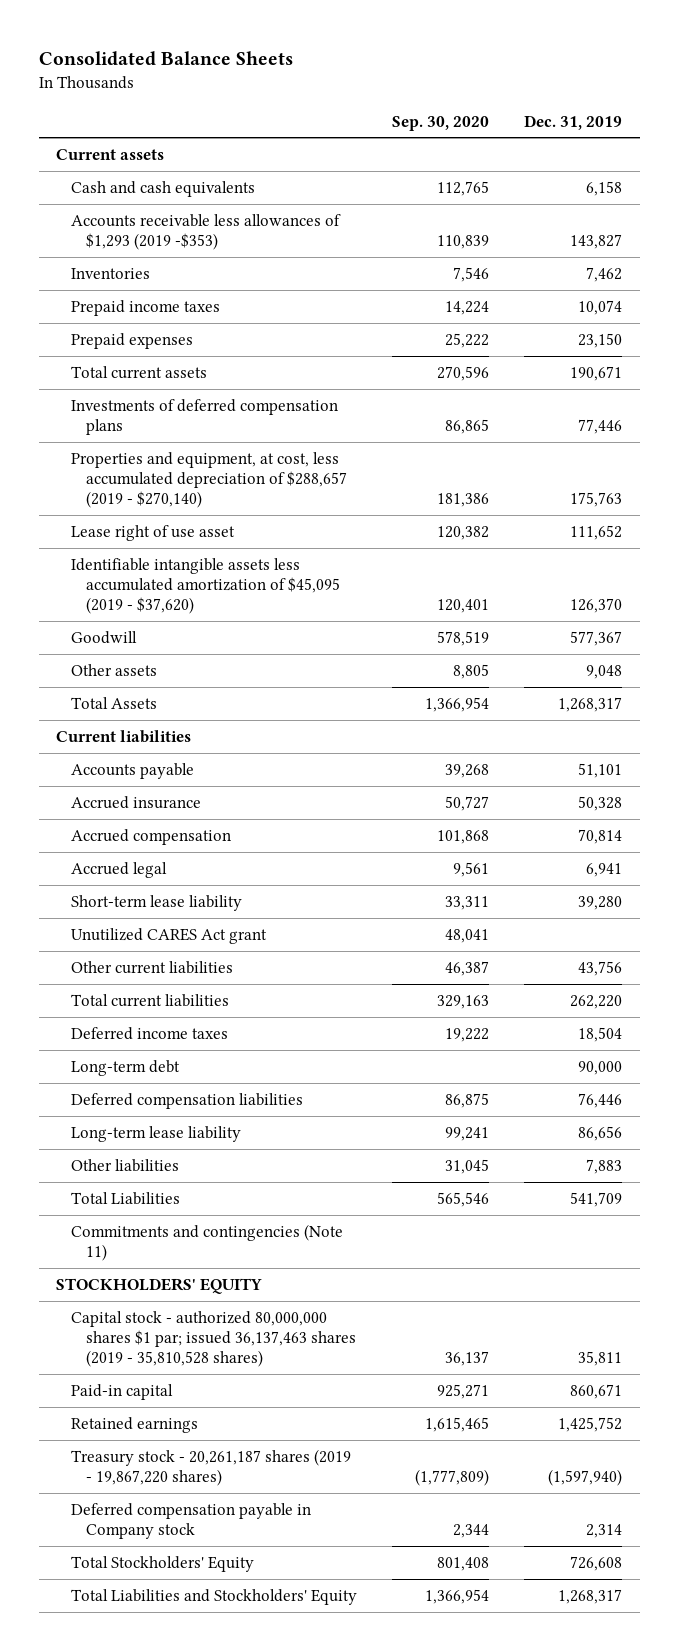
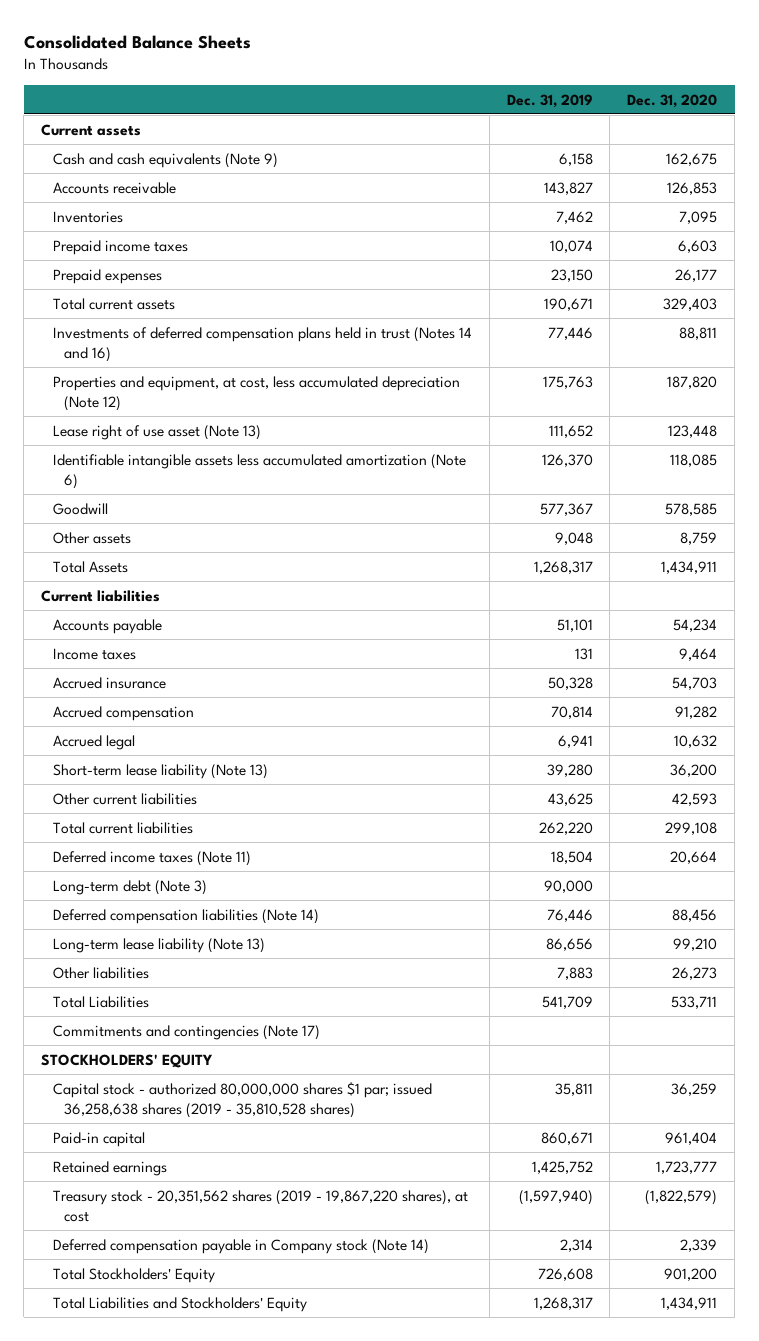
[392,115,490,131] Sep. 30, 2020 -> none
none -> [627,93,718,108] Dec. 31, 2020
[71,180,256,197] Cash and cash equivalents -> [52,152,278,168] Cash and cash equivalents (Note 9)
[71,213,342,250] Accounts receivable less allowances of $1,293 (2019 -$353) -> [52,181,176,194] Accounts receivable
[71,398,339,435] Investments of deferred compensation plans -> [52,326,472,362] Investments of deferred compensation plans held in trust (Notes 14 and 16)
[71,451,348,508] Properties and equipment, at cost, less accumulated depreciation of $288,657 (2019 - $270,140) -> [52,375,460,411] Properties and equipment, at cost, less accumulated depreciation (Note 12)
[71,524,236,541] Lease right of use asset -> [52,424,261,440] Lease right of use asset (Note 13)
[71,557,341,614] Identifiable intangible assets less accumulated amortization of $45,095 (2019 - $37,620) -> [52,453,466,489] Identifiable intangible assets less accumulated amortization (Note 6)
none -> [52,647,136,660] Income taxes
[71,927,268,944] Unutilized CARES Act grant -> none
[71,894,243,911] Short-term lease liability -> [52,763,268,779] Short-term lease liability (Note 13)
[578,960,623,976] 43,756 -> [547,792,593,806] 43,625
[71,1026,229,1040] Deferred income taxes -> [52,850,251,866] Deferred income taxes (Note 11)
[71,1059,181,1076] Long-term debt -> [52,879,207,895] Long-term debt (Note 3)
[71,1092,304,1109] Deferred compensation liabilities -> [52,908,319,924] Deferred compensation liabilities (Note 14)
[71,1125,242,1142] Long-term lease liability -> [52,937,265,953] Long-term lease liability (Note 13)
[71,1223,344,1261] Commitments and contingencies (Note 11) -> [52,1024,320,1040] Commitments and contingencies (Note 17)
[71,1310,357,1367] Capital stock - authorized 80,000,000 shares $1 par; issued 36,137,463 shares (2019 - 35,810,528 shares) -> [52,1081,432,1118] Capital stock - authorized 80,000,000 shares $1 par; issued 36,258,638 shares (2019 - 35,810,528 shares)
[71,1448,352,1486] Treasury stock - 20,261,187 shares (2019 - 19,867,220 shares) -> [52,1189,468,1222] Treasury stock - 20,351,562 shares (2019 - 19,867,220 shares), at cost
[71,1502,312,1539] Deferred compensation payable in Company stock -> [52,1238,429,1254] Deferred compensation payable in Company stock (Note 14)

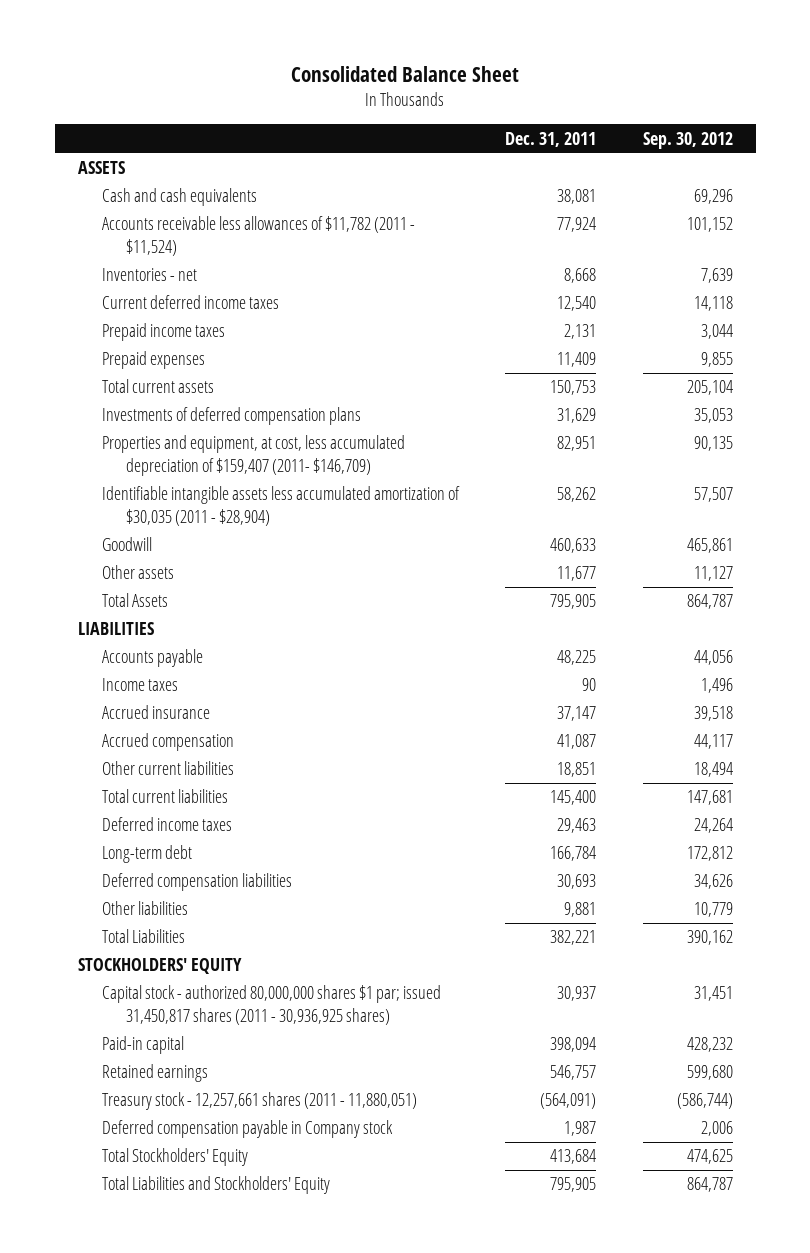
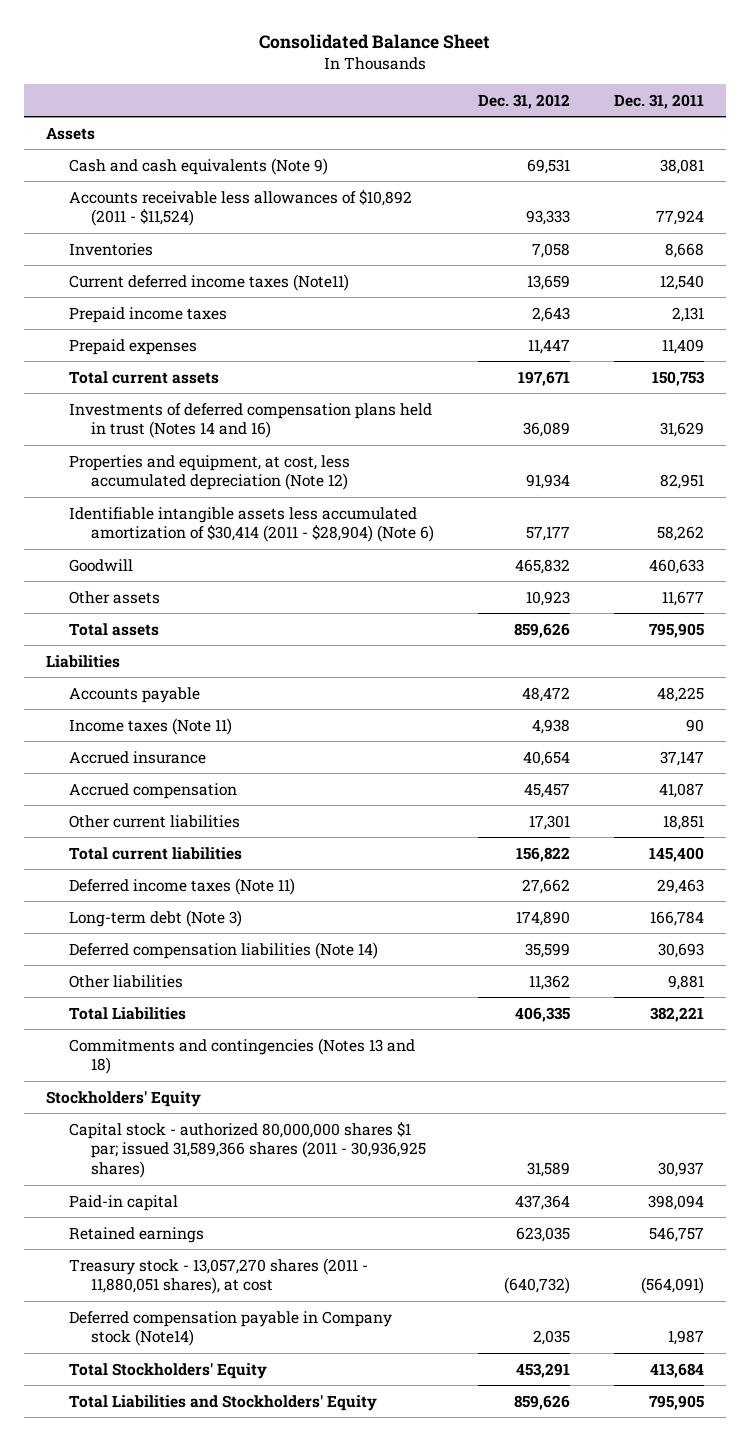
[642,131,733,149] Sep. 30, 2012 -> none
none -> [478,93,571,109] Dec. 31, 2012
[77,161,125,175] ASSETS -> [45,126,95,140] Assets
[102,188,258,207] Cash and cash equivalents -> [68,157,328,175] Cash and cash equivalents (Note 9)
[102,216,416,256] Accounts receivable less allowances of $11,782 (2011 - $11,524) -> [68,189,412,227] Accounts receivable less allowances of $10,892 (2011 - $11,524)
[102,268,198,282] Inventories - net -> [68,242,153,256] Inventories
[102,295,280,310] Current deferred income taxes -> [68,273,349,291] Current deferred income taxes (Note11)
[102,407,362,426] Investments of deferred compensation plans -> [68,402,432,439] Investments of deferred compensation plans held in trust (Notes 14 and 16)
[102,435,406,476] Properties and equipment, at cost, less accumulated depreciation of $159,407 (2011- $146,709) -> [68,454,350,491] Properties and equipment, at cost, less accumulated depreciation (Note 12)
[102,486,461,526] Identifiable intangible assets less accumulated amortization of $30,035 (2011 - $28,904) -> [68,506,435,543] Identifiable intangible assets less accumulated amortization of $30,414 (2011 - $28,904) (Note 6)
[102,593,169,608] Total Assets -> [68,622,159,636] Total assets
[77,622,154,636] LIABILITIES -> [45,654,120,668] Liabilities
[102,678,179,692] Income taxes -> [68,717,232,735] Income taxes (Note 11)
[102,817,233,832] Deferred income taxes -> [68,877,295,895] Deferred income taxes (Note 11)
[102,845,193,864] Long-term debt -> [68,909,242,927] Long-term debt (Note 3)
[102,873,293,892] Deferred compensation liabilities -> [68,941,378,959] Deferred compensation liabilities (Note 14)
none -> [68,1037,415,1075] Commitments and contingencies (Notes 13 and 18)
[77,958,242,975] STOCKHOLDERS' EQUITY -> [45,1090,201,1107] Stockholders' Equity
[102,985,442,1025] Capital stock - authorized 80,000,000 shares $1 par; issued 31,450,817 shares (2011 - 30,936,925 shares) -> [68,1121,427,1179] Capital stock - authorized 80,000,000 shares $1 par; issued 31,589,366 shares (2011 - 30,936,925 shares)
[102,1092,418,1111] Treasury stock - 12,257,661 shares (2011 - 11,880,051) -> [68,1257,368,1295] Treasury stock - 13,057,270 shares (2011 - 11,880,051 shares), at cost
[102,1120,394,1139] Deferred compensation payable in Company stock -> [68,1310,392,1347] Deferred compensation payable in Company stock (Note14)

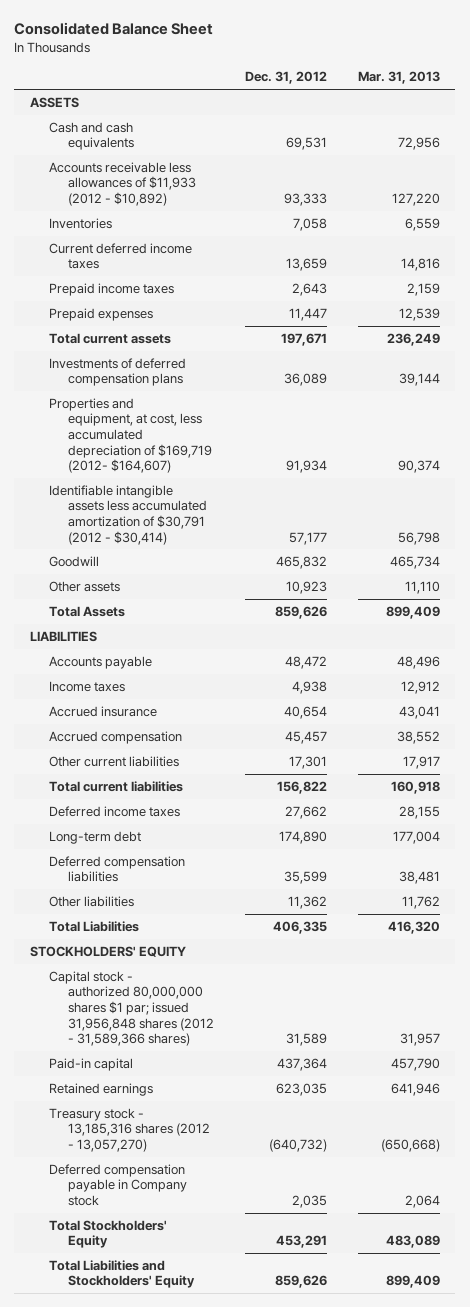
[614,93,705,109] Dec. 31, 2011 -> none
none -> [357,71,440,85] Mar. 31, 2013
[45,126,95,140] Assets -> [29,96,79,108] ASSETS
[68,157,328,175] Cash and cash equivalents (Note 9) -> [48,121,135,151] Cash and cash equivalents
[68,189,412,227] Accounts receivable less allowances of $10,892 (2011 - $11,524) -> [48,161,197,207] Accounts receivable less allowances of $11,933 (2012 - $10,892)
[68,273,349,291] Current deferred income taxes (Note11) -> [48,242,192,270] Current deferred income taxes
[68,402,432,439] Investments of deferred compensation plans held in trust (Notes 14 and 16) -> [48,357,186,387] Investments of deferred compensation plans
[68,454,350,491] Properties and equipment, at cost, less accumulated depreciation (Note 12) -> [48,397,213,474] Properties and equipment, at cost, less accumulated depreciation of $169,719 (2012- $164,607)
[68,506,435,543] Identifiable intangible assets less accumulated amortization of $30,414 (2011 - $28,904) (Note 6) -> [48,484,208,545] Identifiable intangible assets less accumulated amortization of $30,791 (2012 - $30,414)
[68,622,159,636] Total assets -> [48,605,125,617] Total Assets
[45,654,120,668] Liabilities -> [29,630,97,642] LIABILITIES
[68,717,232,735] Income taxes (Note 11) -> [48,680,125,692] Income taxes
[68,877,295,895] Deferred income taxes (Note 11) -> [48,805,180,817] Deferred income taxes
[68,909,242,927] Long-term debt (Note 3) -> [48,830,141,844] Long-term debt
[68,941,378,959] Deferred compensation liabilities (Note 14) -> [48,855,185,883] Deferred compensation liabilities
[68,1037,415,1075] Commitments and contingencies (Notes 13 and 18) -> none
[45,1090,201,1107] Stockholders' Equity -> [29,945,186,957] STOCKHOLDERS' EQUITY
[68,1121,427,1179] Capital stock - authorized 80,000,000 shares $1 par; issued 31,589,366 shares (2011 - 30,936,925 shares) -> [48,970,215,1047] Capital stock - authorized 80,000,000 shares $1 par; issued 31,956,848 shares (2012 - 31,589,366 shares)
[68,1257,368,1295] Treasury stock - 13,057,270 shares (2011 - 11,880,051 shares), at cost -> [48,1107,211,1153] Treasury stock - 13,185,316 shares (2012 - 13,057,270)
[68,1310,392,1347] Deferred compensation payable in Company stock (Note14) -> [48,1163,188,1207] Deferred compensation payable in Company stock

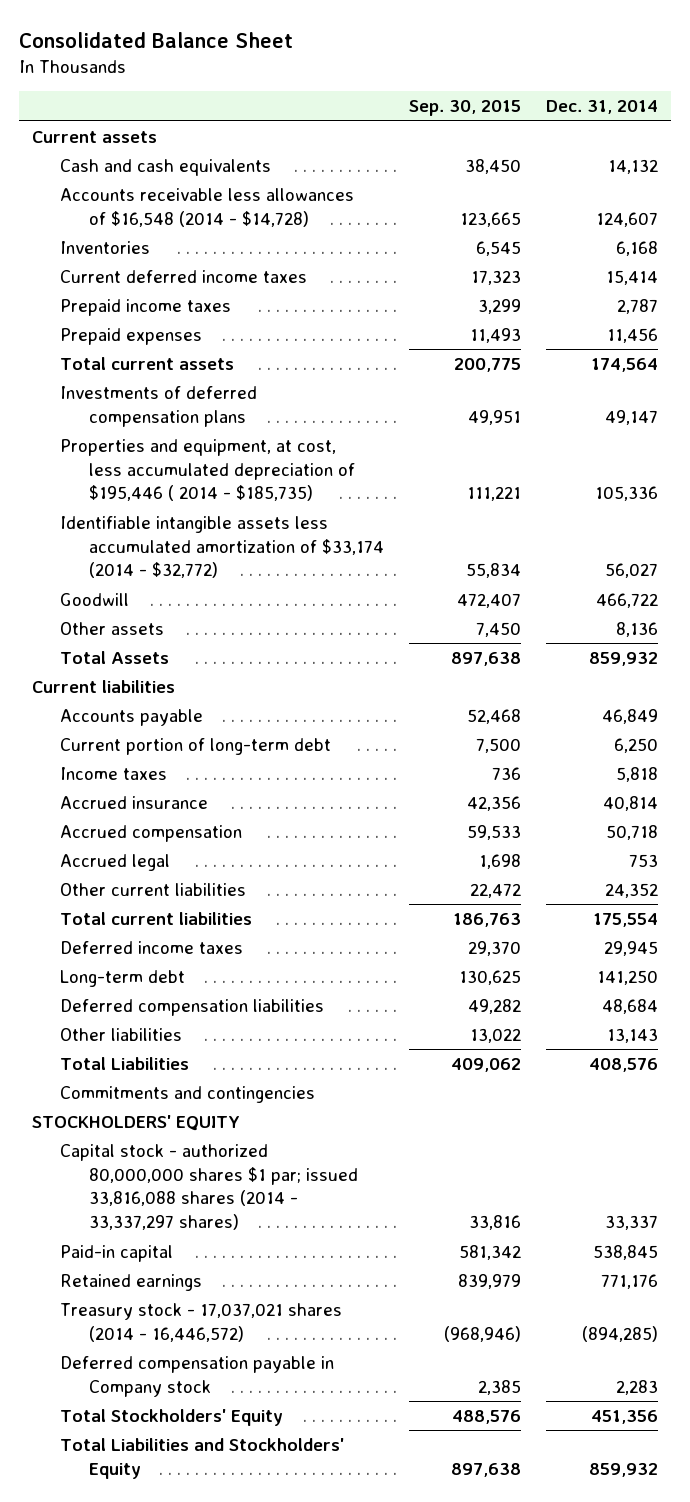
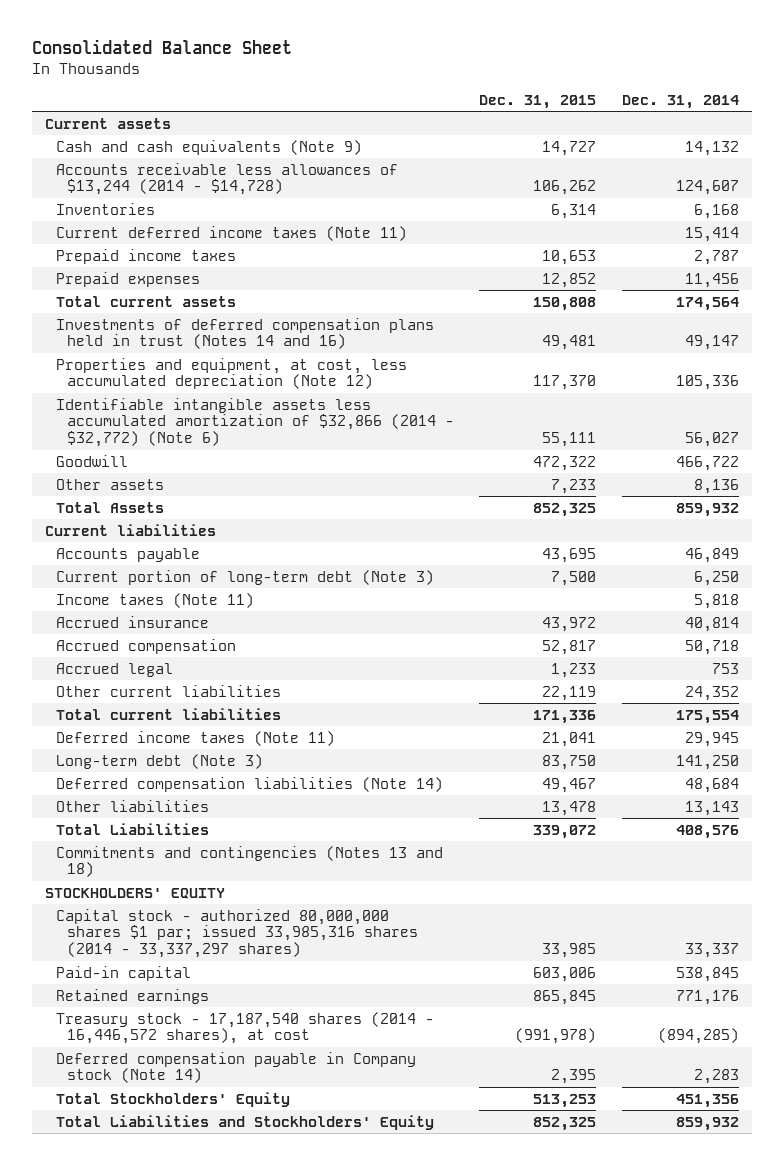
[409,100,522,117] Sep. 30, 2015 -> none
none -> [479,94,597,109] Dec. 31, 2015
[60,158,272,176] Cash and cash equivalents -> [55,139,362,155] Cash and cash equivalents (Note 9)
[60,187,355,227] Accounts receivable less allowances of $16,548 (2014 - $14,728) -> [55,162,398,196] Accounts receivable less allowances of $13,244 (2014 - $14,728)
[60,269,308,283] Current deferred income taxes -> [55,225,407,241] Current deferred income taxes (Note 11)
[60,385,258,427] Investments of deferred compensation plans -> [55,317,434,350] Investments of deferred compensation plans held in trust (Notes 14 and 16)
[60,438,356,502] Properties and equipment, at cost, less accumulated depreciation of $195,446 ( 2014 - $185,735) -> [55,357,407,390] Properties and equipment, at cost, less accumulated depreciation (Note 12)
[60,515,385,579] Identifiable intangible assets less accumulated amortization of $33,174 (2014 - $32,772) -> [55,397,455,448] Identifiable intangible assets less accumulated amortization of $32,866 (2014 - $32,772) (Note 6)
[60,737,332,755] Current portion of long-term debt -> [55,569,434,585] Current portion of long-term debt (Note 3)
[60,766,168,780] Income taxes -> [55,592,254,608] Income taxes (Note 11)
[60,940,244,954] Deferred income taxes -> [55,730,335,746] Deferred income taxes (Note 11)
[60,969,186,987] Long-term debt -> [55,753,263,769] Long-term debt (Note 3)
[60,998,325,1016] Deferred compensation liabilities -> [55,776,443,792] Deferred compensation liabilities (Note 14)
[60,1085,316,1103] Commitments and contingencies -> [55,845,443,878] Commitments and contingencies (Notes 13 and 18)
[60,1143,359,1231] Capital stock - authorized 80,000,000 shares $1 par; issued 33,816,088 shares (2014 - 33,337,297 shares) -> [55,908,419,959] Capital stock - authorized 80,000,000 shares $1 par; issued 33,985,316 shares (2014 - 33,337,297 shares)
[60,1302,343,1342] Treasury stock - 17,037,021 shares (2014 - 16,446,572) -> [55,1011,434,1045] Treasury stock - 17,187,540 shares (2014 - 16,446,572 shares), at cost
[60,1355,335,1397] Deferred compensation payable in Company stock -> [55,1051,416,1084] Deferred compensation payable in Company stock (Note 14)

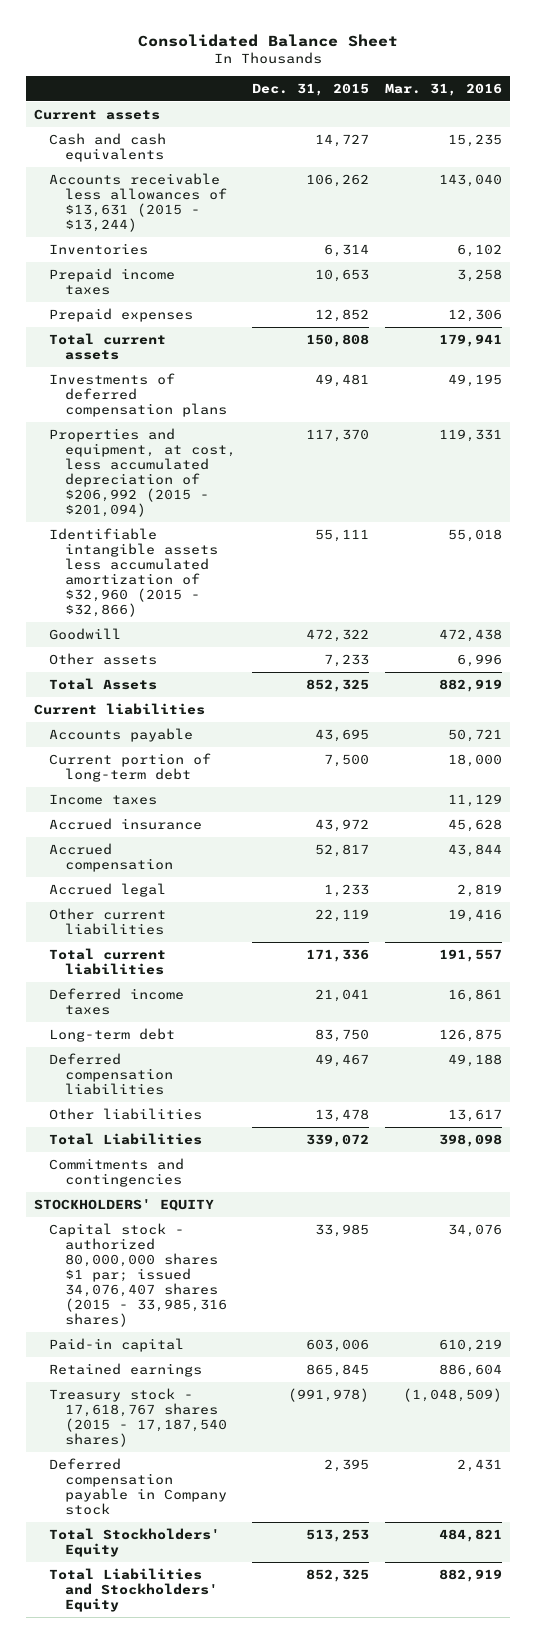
[621,94,739,109] Dec. 31, 2014 -> none
none -> [384,82,502,96] Mar. 31, 2016
[55,139,362,155] Cash and cash equivalents (Note 9) -> [49,132,167,162] Cash and cash equivalents
[55,162,398,196] Accounts receivable less allowances of $13,244 (2014 - $14,728) -> [49,172,228,232] Accounts receivable less allowances of $13,631 (2015 - $13,244)
[55,225,407,241] Current deferred income taxes (Note 11) -> none
[55,317,434,350] Investments of deferred compensation plans held in trust (Notes 14 and 16) -> [49,372,228,417] Investments of deferred compensation plans
[55,357,407,390] Properties and equipment, at cost, less accumulated depreciation (Note 12) -> [49,427,237,517] Properties and equipment, at cost, less accumulated depreciation of $206,992 (2015 - $201,094)
[55,397,455,448] Identifiable intangible assets less accumulated amortization of $32,866 (2014 - $32,772) (Note 6) -> [49,527,219,617] Identifiable intangible assets less accumulated amortization of $32,960 (2015 - $32,866)
[55,569,434,585] Current portion of long-term debt (Note 3) -> [49,752,212,782] Current portion of long-term debt
[55,592,254,608] Income taxes (Note 11) -> [49,793,158,805] Income taxes
[55,730,335,746] Deferred income taxes (Note 11) -> [49,987,185,1015] Deferred income taxes
[55,753,263,769] Long-term debt (Note 3) -> [49,1027,176,1042] Long-term debt
[55,776,443,792] Deferred compensation liabilities (Note 14) -> [49,1052,174,1095] Deferred compensation liabilities
[55,845,443,878] Commitments and contingencies (Notes 13 and 18) -> [49,1157,185,1187] Commitments and contingencies
[55,908,419,959] Capital stock - authorized 80,000,000 shares $1 par; issued 33,985,316 shares (2014 - 33,337,297 shares) -> [49,1222,228,1327] Capital stock - authorized 80,000,000 shares $1 par; issued 34,076,407 shares (2015 - 33,985,316 shares)
[55,1011,434,1045] Treasury stock - 17,187,540 shares (2014 - 16,446,572 shares), at cost -> [49,1387,228,1447] Treasury stock - 17,618,767 shares (2015 - 17,187,540 shares)
[55,1051,416,1084] Deferred compensation payable in Company stock (Note 14) -> [49,1457,228,1515] Deferred compensation payable in Company stock

